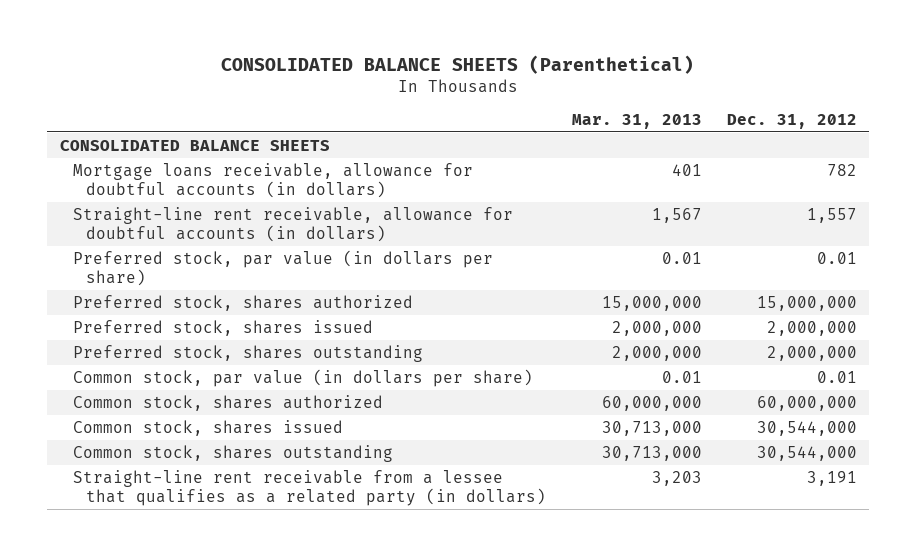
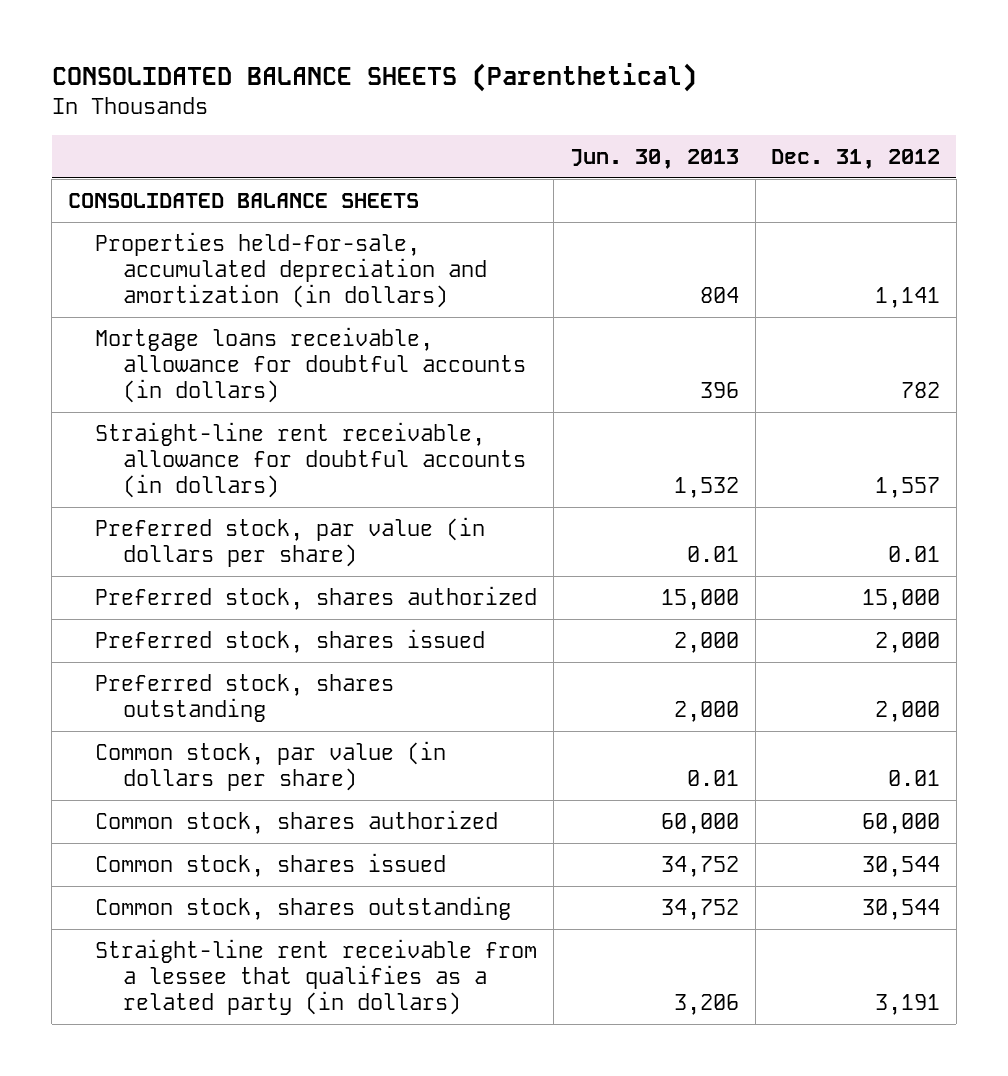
[571,113,702,129] Mar. 31, 2013 -> none
none -> [569,148,739,169] Jun. 30, 2013
none -> [95,231,487,309] Properties held-for-sale, accumulated depreciation and amortization (in dollars)
[756,295,857,311] 15,000,000 -> [862,588,941,610] 15,000
[766,320,857,336] 2,000,000 -> [875,631,941,653] 2,000
[766,345,857,361] 2,000,000 -> [875,701,941,723] 2,000
[756,395,857,411] 60,000,000 -> [862,812,941,834] 60,000
[756,420,857,436] 30,544,000 -> [862,855,941,877] 30,544
[756,445,857,461] 30,544,000 -> [862,898,941,920] 30,544

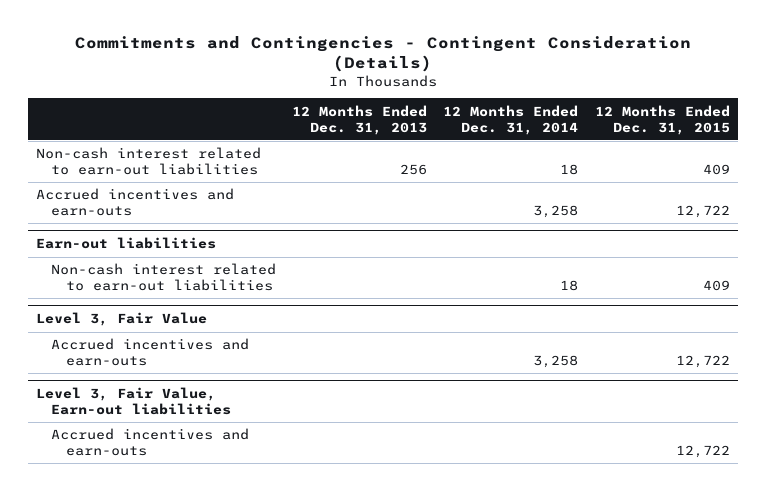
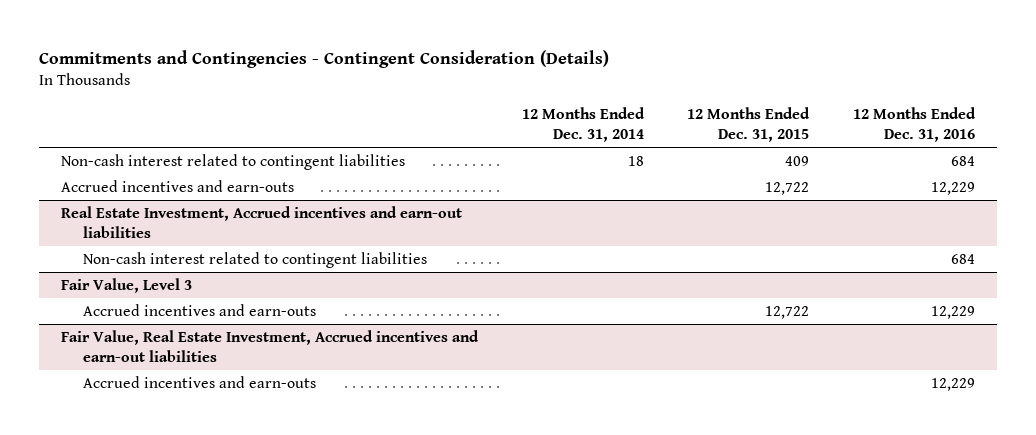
[292,104,428,135] 12 Months Ended Dec. 31, 2013 -> none
none -> [852,106,976,143] 12 Months Ended Dec. 31, 2016
[36,188,235,217] Accrued incentives and earn-outs -> none
[36,237,217,250] Earn-out liabilities -> none
[51,263,277,292] Non-cash interest related to earn-out liabilities -> none
[36,312,208,327] Level 3, Fair Value -> none
[51,338,250,367] Accrued incentives and earn-outs -> none
[36,387,232,415] Level 3, Fair Value, Earn-out liabilities -> none
[36,147,262,176] Non-cash interest related to earn-out liabilities -> [60,153,405,170] Non-cash interest related to contingent liabilities
none -> [60,205,462,239] Real Estate Investment, Accrued incentives and earn-out liabilities
none -> [82,251,427,268] Non-cash interest related to contingent liabilities
none -> [60,277,192,293] Fair Value, Level 3
none -> [82,303,316,316] Accrued incentives and earn-outs
none -> [60,329,479,363] Fair Value, Real Estate Investment, Accrued incentives and earn-out liabilities
none -> [82,375,316,388] Accrued incentives and earn-outs

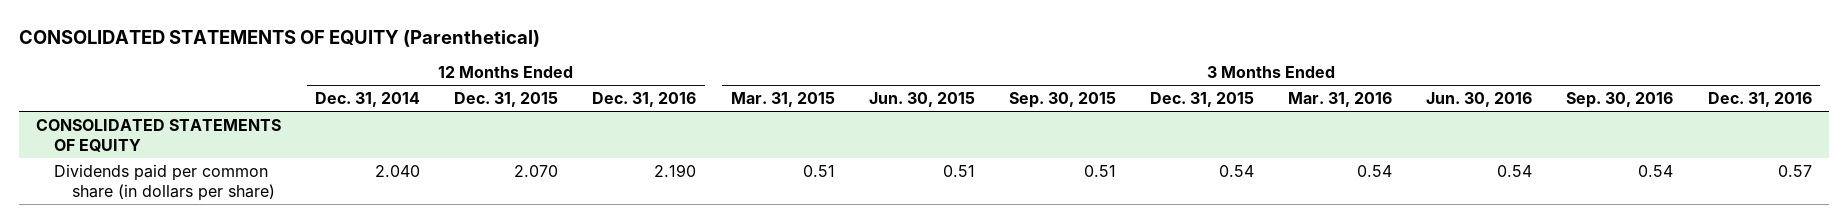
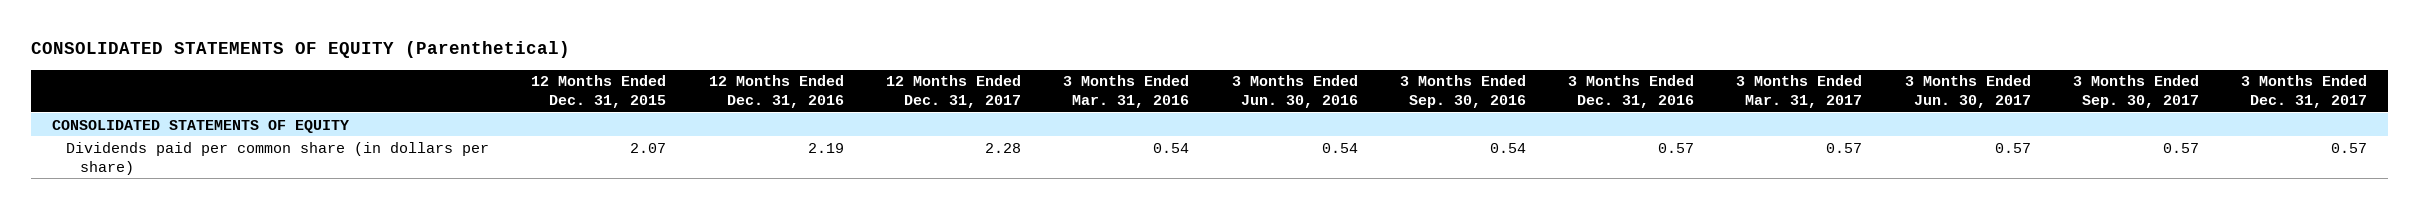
[315,92,421,108] Dec. 31, 2014 -> none
[730,92,835,108] Mar. 31, 2015 -> none
[868,92,975,108] Jun. 30, 2015 -> none
[1008,92,1116,109] Sep. 30, 2015 -> none
[1149,92,1254,108] Dec. 31, 2015 -> none
none -> [885,75,1021,109] 12 Months Ended Dec. 31, 2017
none -> [1736,75,1863,109] 3 Months Ended Mar. 31, 2017
none -> [1904,75,2031,109] 3 Months Ended Jun. 30, 2017
none -> [2072,75,2199,109] 3 Months Ended Sep. 30, 2017
none -> [2241,75,2368,109] 3 Months Ended Dec. 31, 2017
[514,164,559,177] 2.070 -> [630,142,667,153] 2.07
[654,163,697,177] 2.190 -> [807,142,844,153] 2.19

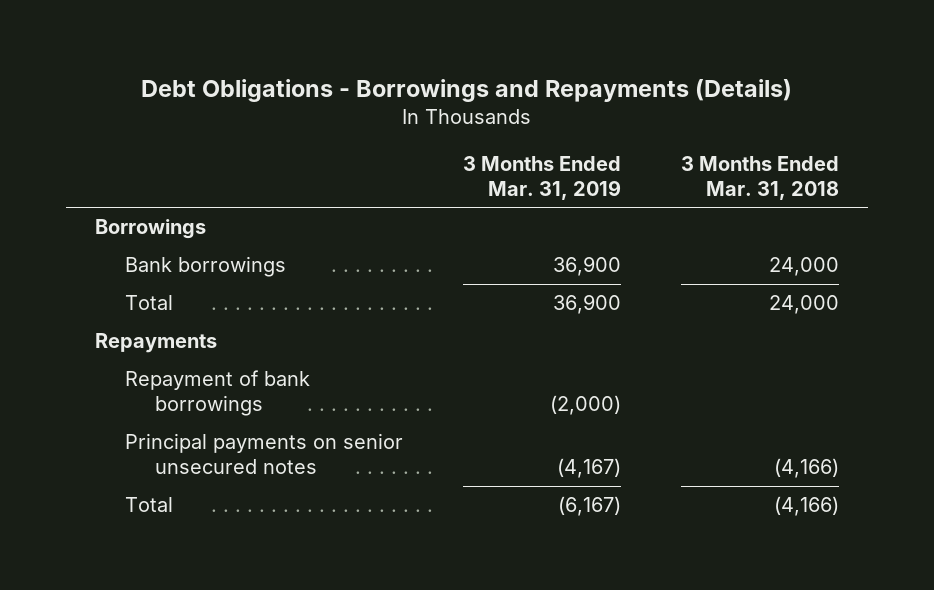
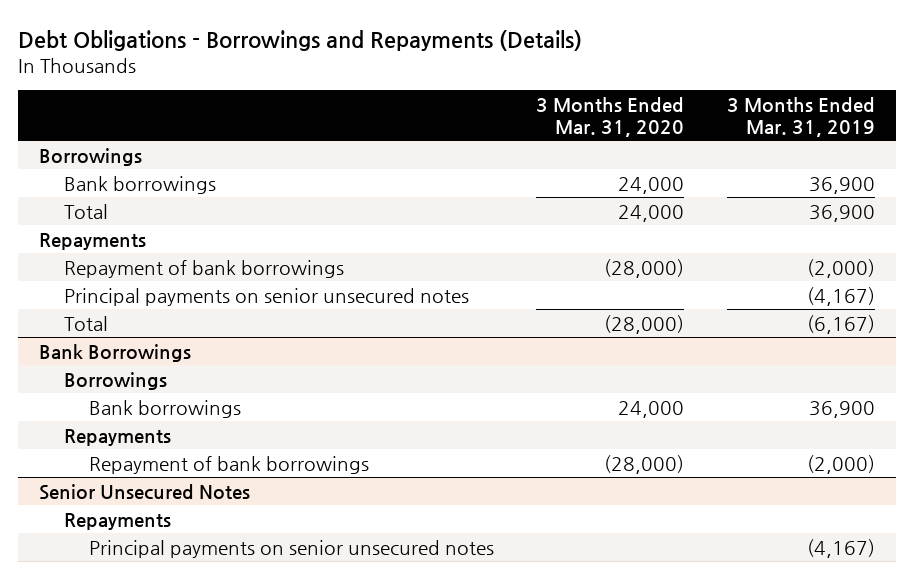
[680,155,839,200] 3 Months Ended Mar. 31, 2018 -> none
none -> [536,96,685,137] 3 Months Ended Mar. 31, 2020
none -> [39,343,192,362] Bank Borrowings
none -> [63,371,167,390] Borrowings
none -> [88,399,241,418] Bank borrowings
none -> [63,428,171,446] Repayments
none -> [88,455,369,474] Repayment of bank borrowings
none -> [39,483,251,500] Senior Unsecured Notes
none -> [63,512,171,530] Repayments
none -> [88,539,494,558] Principal payments on senior unsecured notes

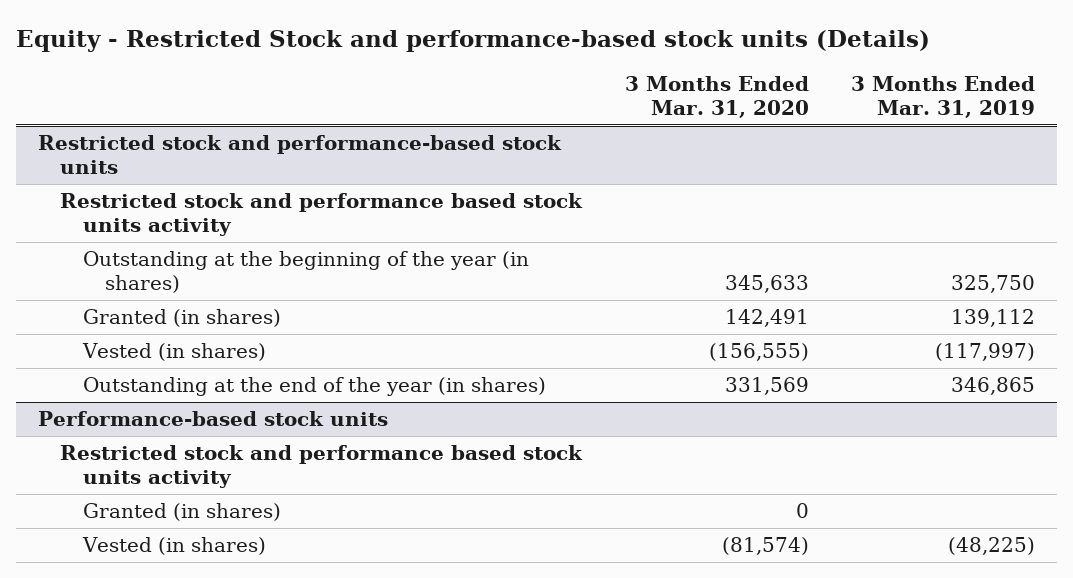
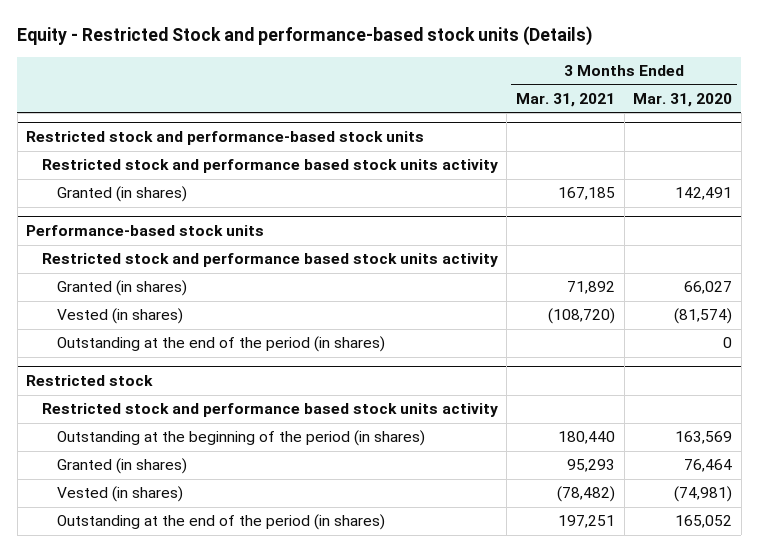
[851,75,1036,118] 3 Months Ended Mar. 31, 2019 -> none
none -> [516,92,616,107] Mar. 31, 2021
[82,251,529,294] Outstanding at the beginning of the year (in shares) -> none
[81,343,266,362] Vested (in shares) -> none
[82,377,546,397] Outstanding at the end of the year (in shares) -> none
[795,503,809,519] 0 -> [684,281,733,295] 66,027
none -> [56,336,385,353] Outstanding at the end of the period (in shares)
none -> [26,375,154,387] Restricted stock
none -> [41,403,498,418] Restricted stock and performance based stock units activity
none -> [56,430,425,447] Outstanding at the beginning of the period (in shares)
none -> [56,458,187,475] Granted (in shares)
none -> [56,486,183,503] Vested (in shares)
none -> [56,514,385,531] Outstanding at the end of the period (in shares)

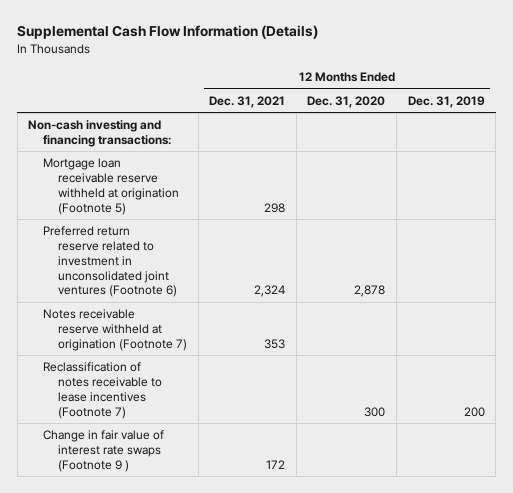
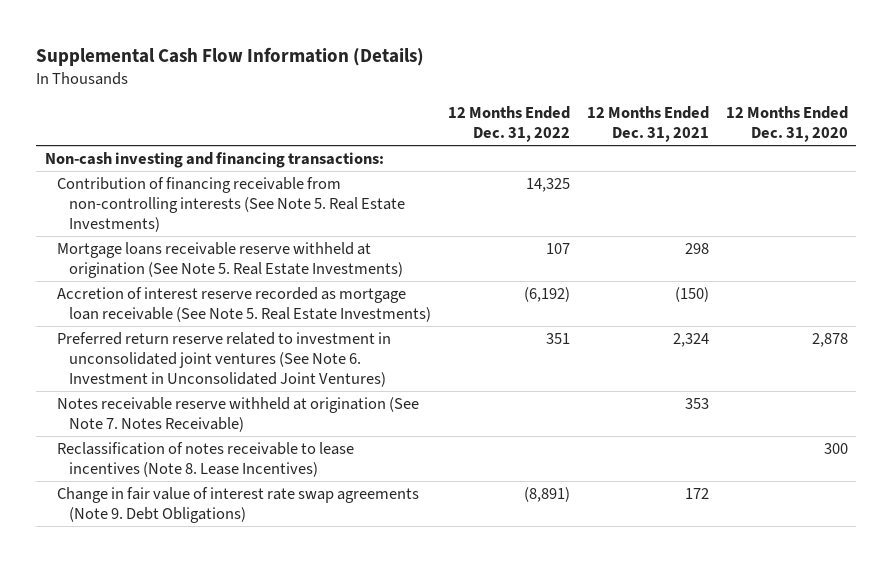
[407,95,485,108] Dec. 31, 2019 -> none
none -> [447,106,570,143] 12 Months Ended Dec. 31, 2022
none -> [56,176,405,233] Contribution of financing receivable from non-controlling interests (See Note 5. Real Estate Investments)
[43,158,179,215] Mortgage loan receivable reserve withheld at origination (Footnote 5) -> [56,241,403,278] Mortgage loans receivable reserve withheld at origination (See Note 5. Real Estate Investments)
none -> [56,286,431,322] Accretion of interest reserve recorded as mortgage loan receivable (See Note 5. Real Estate Investments)
[43,226,177,298] Preferred return reserve related to investment in unconsolidated joint ventures (Footnote 6) -> [56,331,391,388] Preferred return reserve related to investment in unconsolidated joint ventures (See Note 6. Investment in Unconsolidated Joint Ventures)
[43,309,187,351] Notes receivable reserve withheld at origination (Footnote 7) -> [56,396,419,432] Notes receivable reserve withheld at origination (See Note 7. Notes Receivable)
[43,362,162,419] Reclassification of notes receivable to lease incentives (Footnote 7) -> [56,441,354,477] Reclassification of notes receivable to lease incentives (Note 8. Lease Incentives)
[43,430,165,472] Change in fair value of interest rate swaps (Footnote 9 ) -> [56,486,419,523] Change in fair value of interest rate swap agreements (Note 9. Debt Obligations)

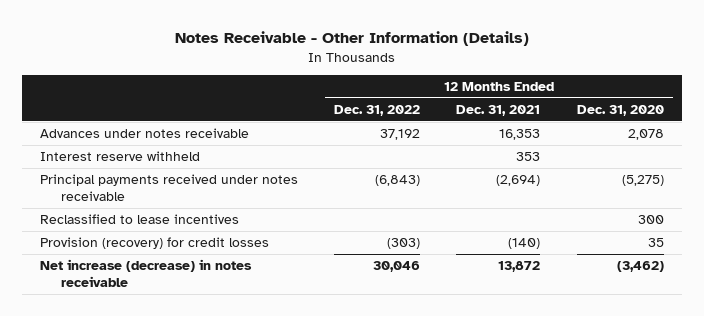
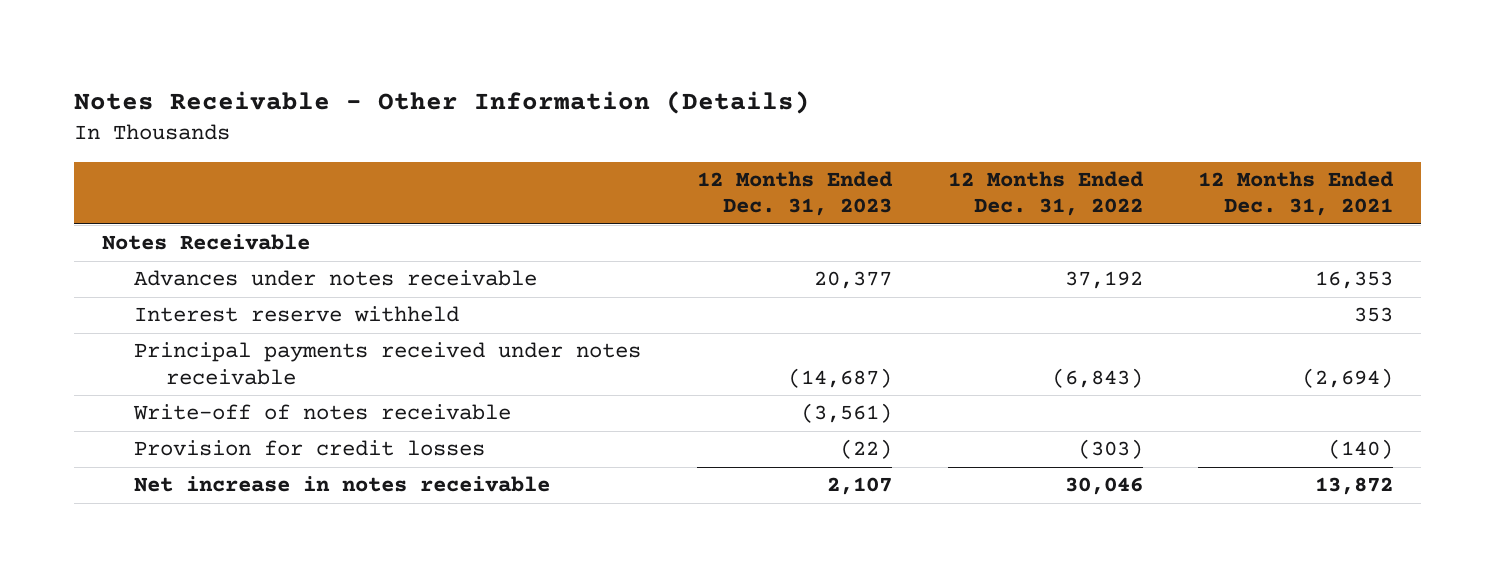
[576,105,664,117] Dec. 31, 2020 -> none
none -> [696,171,893,217] 12 Months Ended Dec. 31, 2023
none -> [102,234,311,251] Notes Receivable
[39,214,239,225] Reclassified to lease incentives -> none
none -> [132,404,511,421] Write-off of notes receivable
[39,237,269,250] Provision (recovery) for credit losses -> [133,440,485,457] Provision for credit losses
[39,259,252,288] Net increase (decrease) in notes receivable -> [133,476,550,493] Net increase in notes receivable

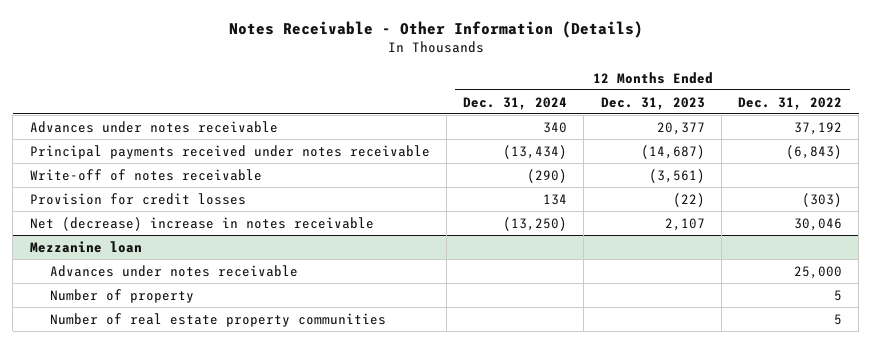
[1198,171,1395,217] 12 Months Ended Dec. 31, 2021 -> none
none -> [463,96,568,110] Dec. 31, 2024
[102,234,311,251] Notes Receivable -> none
[133,306,459,323] Interest reserve withheld -> none
[133,476,550,493] Net increase in notes receivable -> [29,216,374,231] Net (decrease) increase in notes receivable
none -> [29,240,142,253] Mezzanine loan
none -> [49,264,298,277] Advances under notes receivable
none -> [49,288,194,303] Number of property
none -> [49,312,386,327] Number of real estate property communities

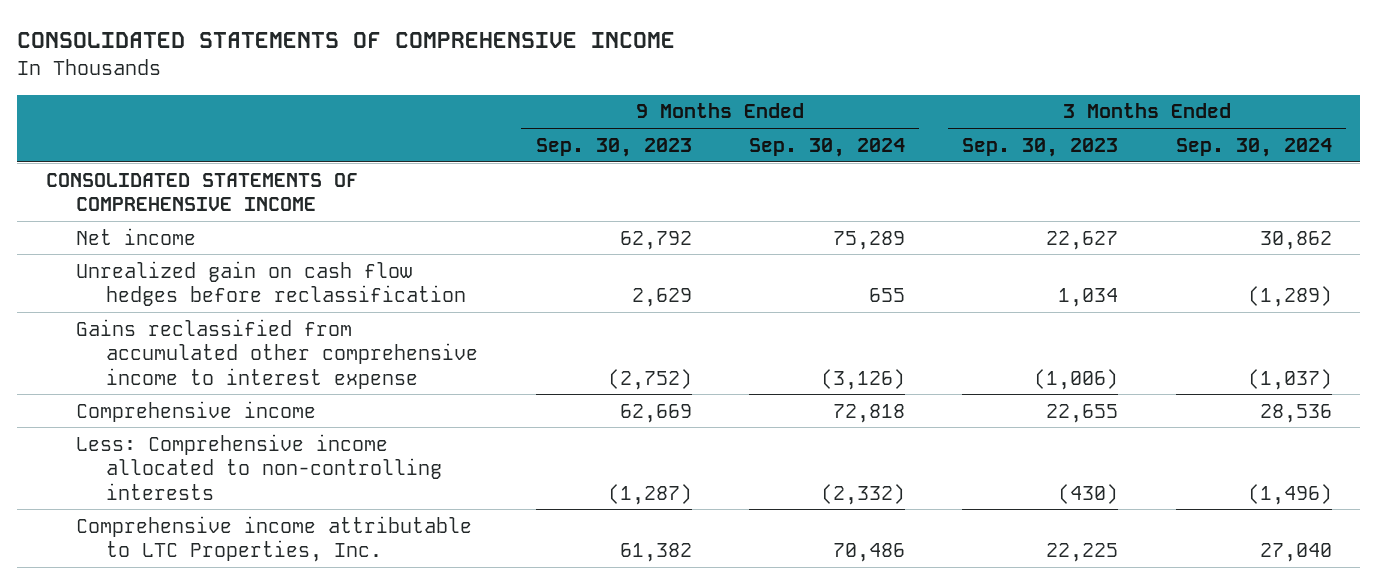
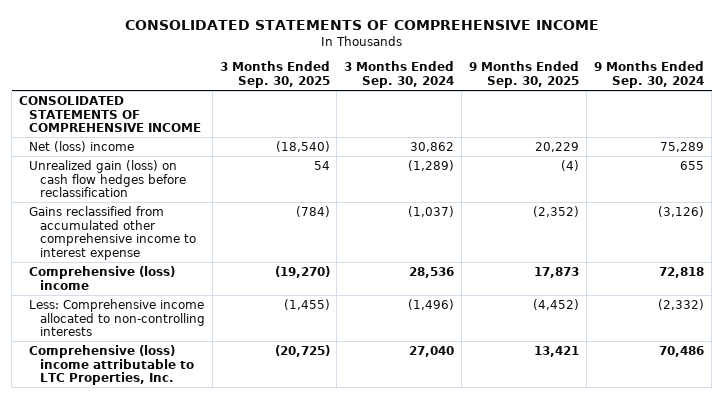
[535,137,692,157] Sep. 30, 2023 -> none
[962,137,1119,157] Sep. 30, 2023 -> none
none -> [219,61,330,88] 3 Months Ended Sep. 30, 2025
none -> [469,61,580,88] 9 Months Ended Sep. 30, 2025
[75,227,196,245] Net income -> [29,140,135,152] Net (loss) income
[75,260,467,307] Unrealized gain on cash flow hedges before reclassification -> [29,159,186,198] Unrealized gain (loss) on cash flow hedges before reclassification
[75,400,316,422] Comprehensive income -> [29,265,176,290] Comprehensive (loss) income
[75,515,472,563] Comprehensive income attributable to LTC Properties, Inc. -> [29,344,194,386] Comprehensive (loss) income attributable to LTC Properties, Inc.

